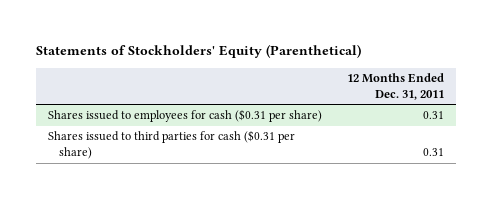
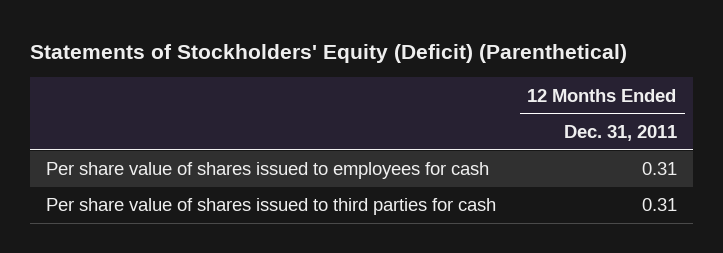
[36,44,362,59] Statements of Stockholders' Equity (Parenthetical) -> [30,43,628,63] Statements of Stockholders' Equity (Deficit) (Parenthetical)
[48,109,323,123] Shares issued to employees for cash ($0.31 per share) -> [46,162,490,180] Per share value of shares issued to employees for cash
[48,130,296,160] Shares issued to third parties for cash ($0.31 per share) -> [46,198,497,216] Per share value of shares issued to third parties for cash

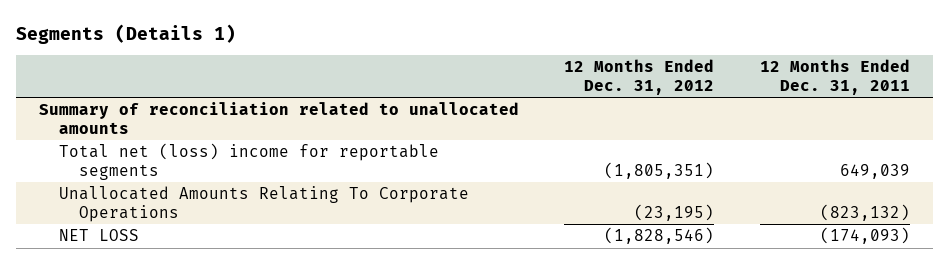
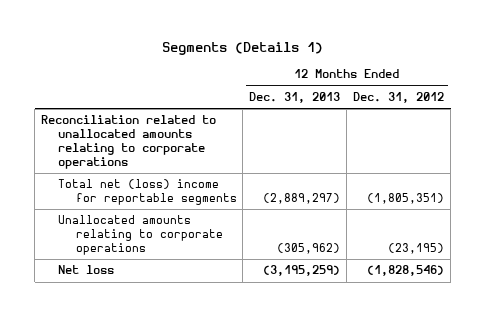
[759,59,910,95] 12 Months Ended Dec. 31, 2011 -> none
none -> [249,92,341,104] Dec. 31, 2013
[38,102,519,134] Summary of reconciliation related to unallocated amounts -> [41,115,217,169] Reconciliation related to unallocated amounts relating to corporate operations
[58,186,469,222] Unallocated Amounts Relating To Corporate Operations -> [58,215,223,256] Unallocated amounts relating to corporate operations
[58,229,139,242] NET LOSS -> [58,265,115,275] Net loss

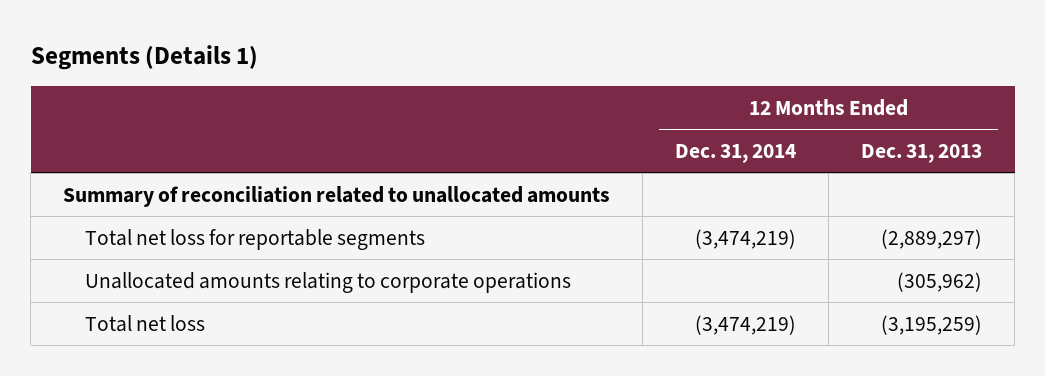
[353,92,445,104] Dec. 31, 2012 -> none
none -> [675,143,797,163] Dec. 31, 2014
[41,115,217,169] Reconciliation related to unallocated amounts relating to corporate operations -> [63,185,611,207] Summary of reconciliation related to unallocated amounts
[58,179,237,206] Total net (loss) income for reportable segments -> [85,228,426,250] Total net loss for reportable segments
[58,265,115,275] Net loss -> [85,314,206,332] Total net loss

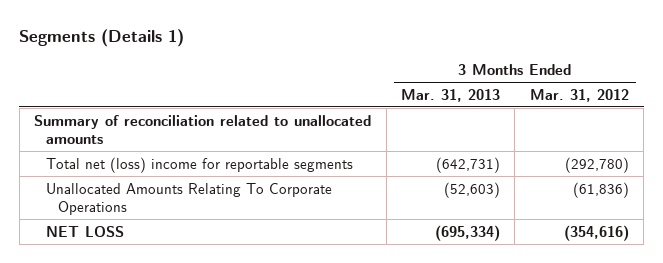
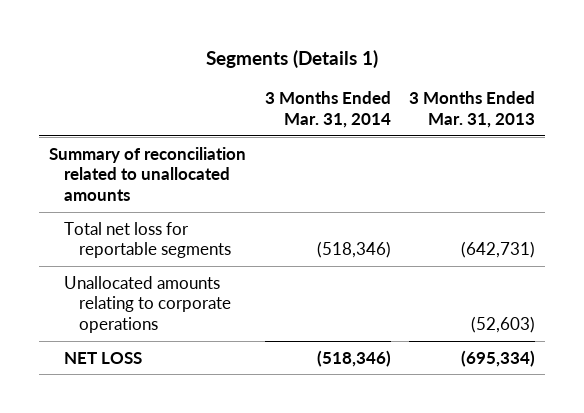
[529,88,629,102] Mar. 31, 2012 -> none
none -> [264,91,391,129] 3 Months Ended Mar. 31, 2014
[46,156,354,173] Total net (loss) income for reportable segments -> [63,221,231,259] Total net loss for reportable segments
[46,182,333,216] Unallocated Amounts Relating To Corporate Operations -> [63,275,231,334] Unallocated amounts relating to corporate operations

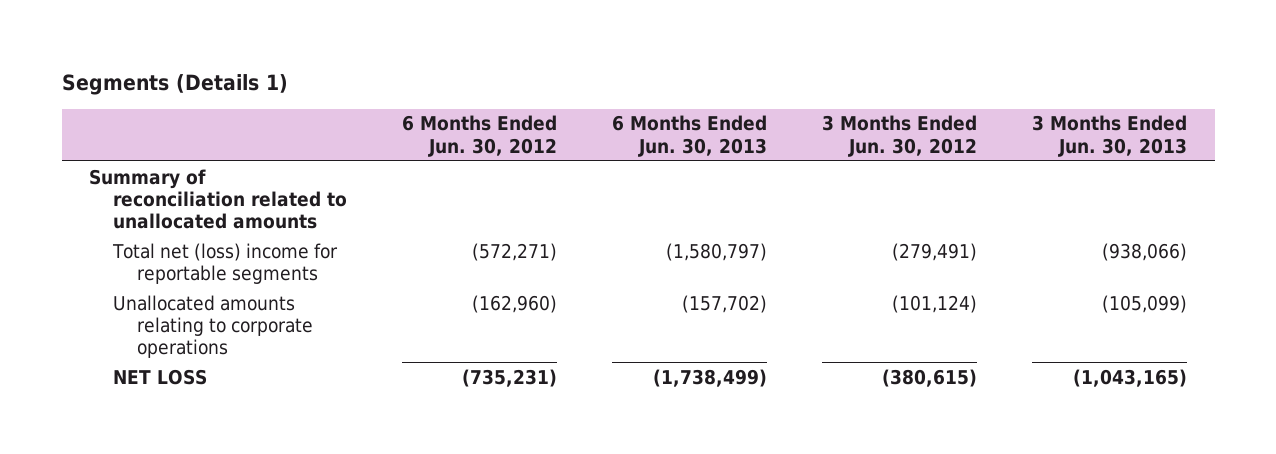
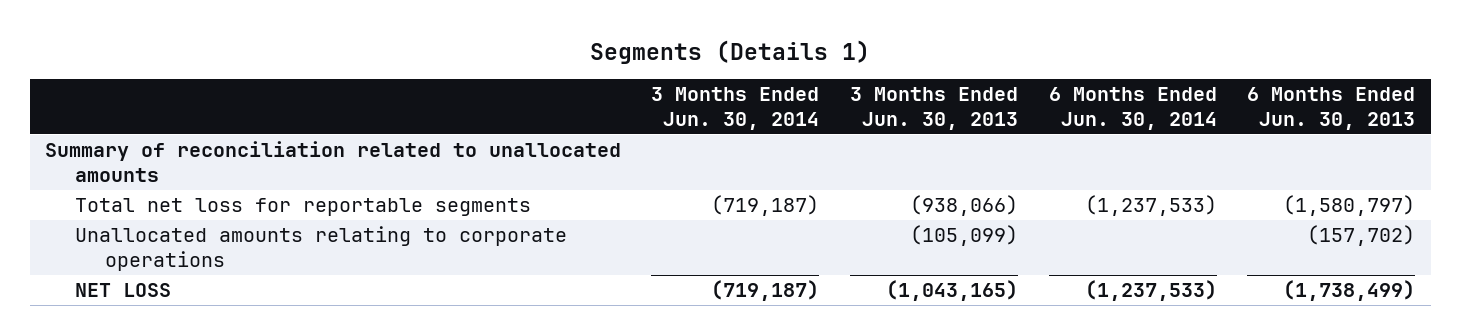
[402,115,558,157] 6 Months Ended Jun. 30, 2012 -> none
[822,115,978,157] 3 Months Ended Jun. 30, 2012 -> none
none -> [651,87,820,131] 3 Months Ended Jun. 30, 2014
none -> [1048,87,1217,131] 6 Months Ended Jun. 30, 2014
[112,242,339,284] Total net (loss) income for reportable segments -> [75,198,532,217] Total net loss for reportable segments

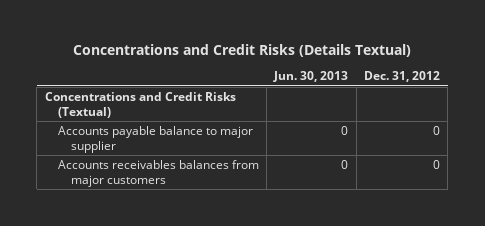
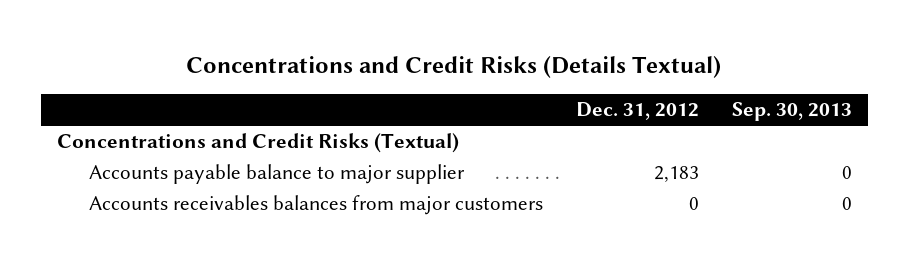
[273,71,349,83] Jun. 30, 2013 -> none
none -> [731,102,852,122] Sep. 30, 2013
[433,125,441,135] 0 -> [653,166,699,183] 2,183

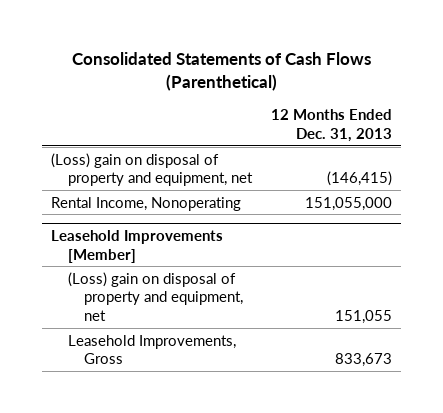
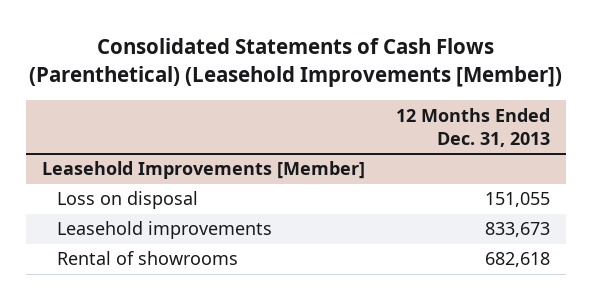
[71,51,371,91] Consolidated Statements of Cash Flows (Parenthetical) -> [29,38,563,88] Consolidated Statements of Cash Flows (Parenthetical) (Leasehold Improvements [Member])
[51,152,253,187] (Loss) gain on disposal of property and equipment, net -> none
[51,196,242,211] Rental Income, Nonoperating -> none
[67,271,244,321] (Loss) gain on disposal of property and equipment, net -> [57,191,199,210] Loss on disposal
[67,334,236,365] Leasehold Improvements, Gross -> [57,221,273,240] Leasehold improvements
none -> [57,251,239,266] Rental of showrooms

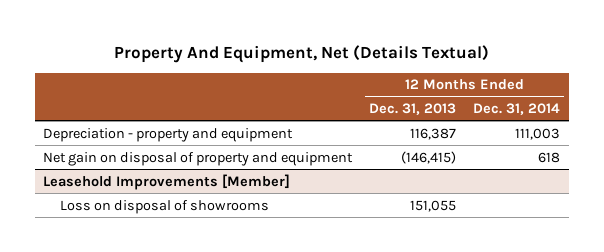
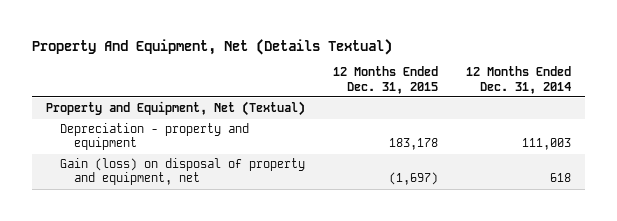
[369,102,457,115] Dec. 31, 2013 -> none
none -> [333,66,439,94] 12 Months Ended Dec. 31, 2015
none -> [46,101,306,117] Property and Equipment, Net (Textual)
[43,173,291,190] Leasehold Improvements [Member] -> none
[59,199,269,214] Loss on disposal of showrooms -> none
[43,151,354,166] Net gain on disposal of property and equipment -> [60,158,306,186] Gain (loss) on disposal of property and equipment, net

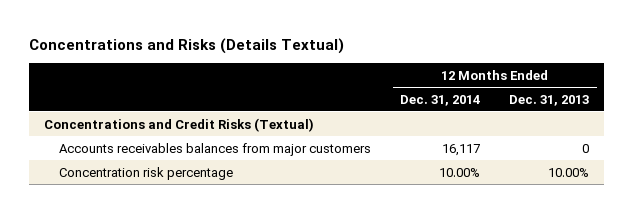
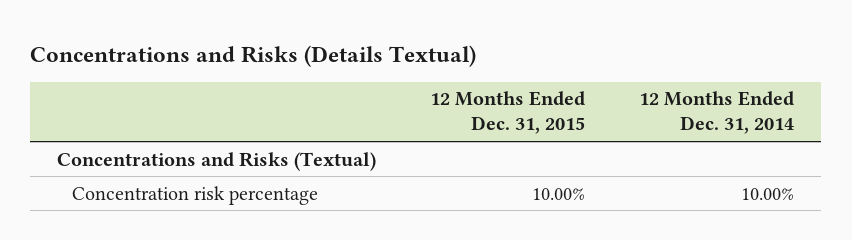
[509,94,590,106] Dec. 31, 2013 -> none
none -> [430,91,586,135] 12 Months Ended Dec. 31, 2015
[58,142,371,156] Accounts receivables balances from major customers -> none
[43,117,314,132] Concentrations and Credit Risks (Textual) -> [57,151,377,171] Concentrations and Risks (Textual)

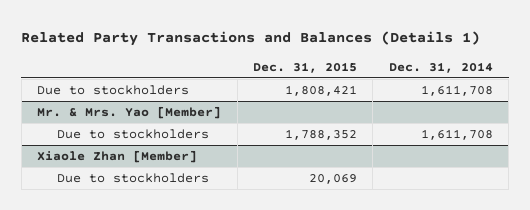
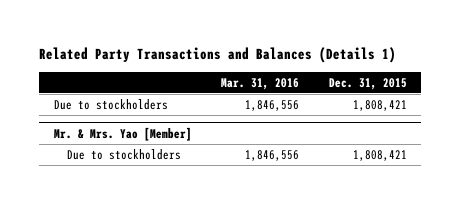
[388,61,493,73] Dec. 31, 2014 -> none
none -> [221,77,300,90] Mar. 31, 2016
[37,149,198,163] Xiaole Zhan [Member] -> none
[57,172,210,183] Due to stockholders -> none
[285,128,358,140] 1,788,352 -> [352,149,407,161] 1,808,421

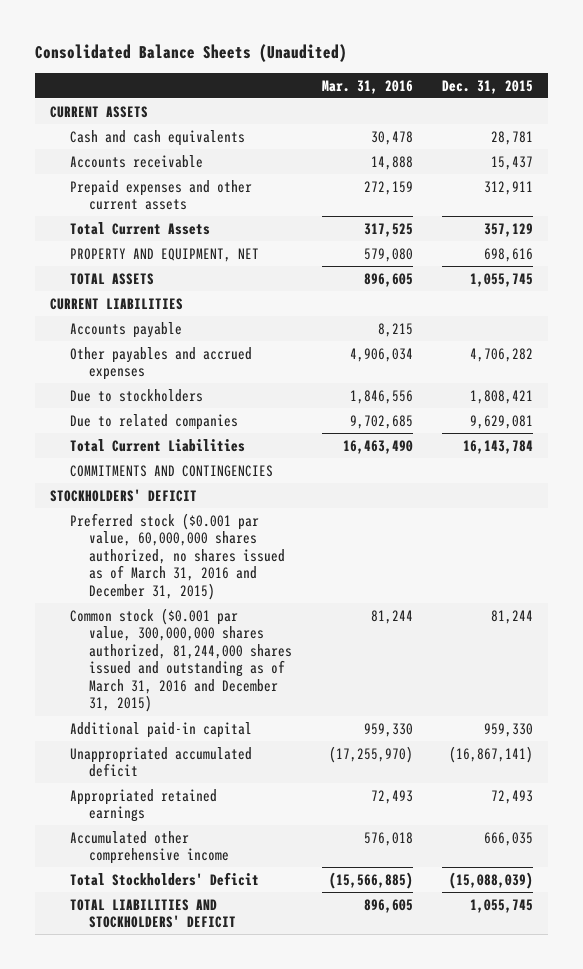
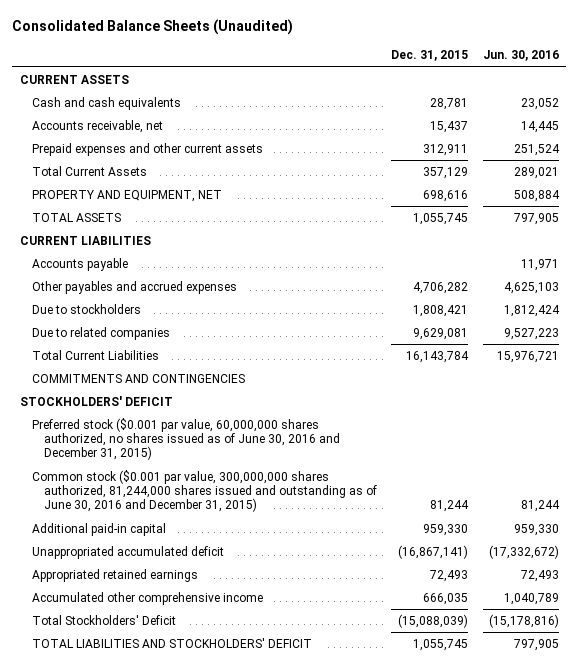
[321,79,413,94] Mar. 31, 2016 -> none
none -> [482,50,559,62] Jun. 30, 2016
[69,154,203,168] Accounts receivable -> [31,120,163,134] Accounts receivable, net
[69,512,286,600] Preferred stock ($0.001 par value, 60,000,000 shares authorized, no shares issued as of March 31, 2016 and December 31, 2015) -> [31,418,340,461] Preferred stock ($0.001 par value, 60,000,000 shares authorized, no shares issued as of June 30, 2016 and December 31, 2015)
[69,607,293,713] Common stock ($0.001 par value, 300,000,000 shares authorized, 81,244,000 shares issued and outstanding as of March 31, 2016 and December 31, 2015) -> [31,470,377,513] Common stock ($0.001 par value, 300,000,000 shares authorized, 81,244,000 shares issued and outstanding as of June 30, 2016 and December 31, 2015)

